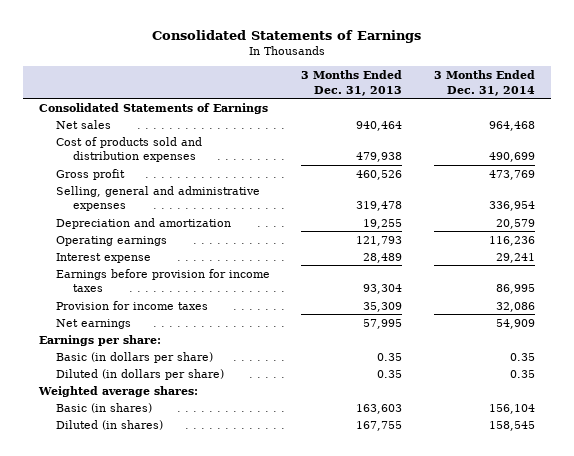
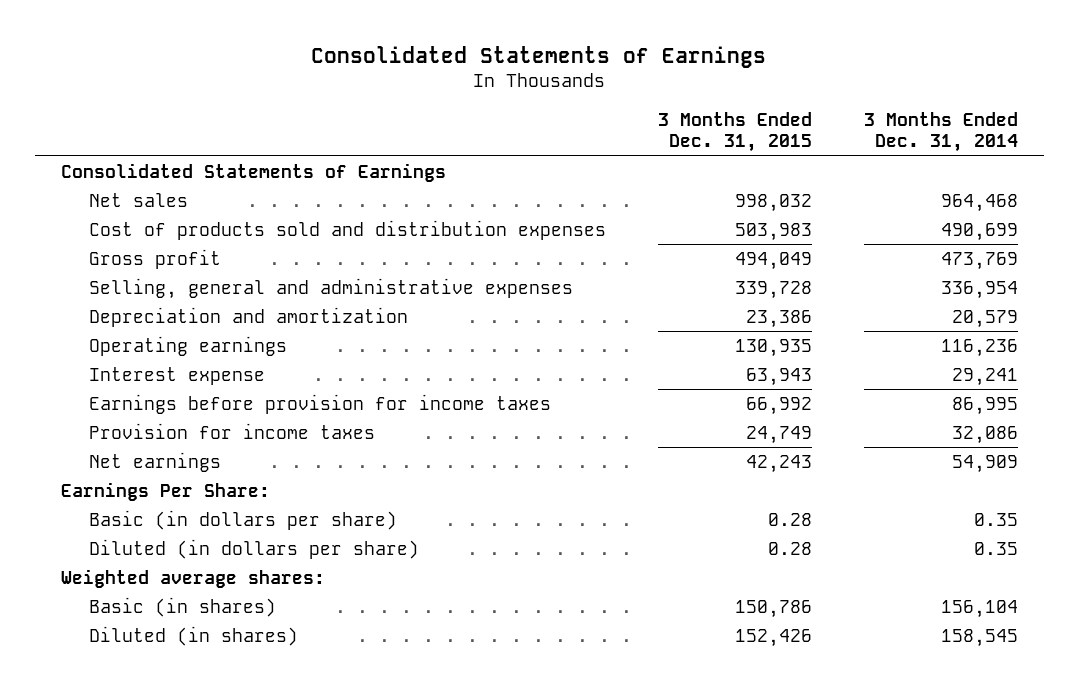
[301,70,403,96] 3 Months Ended Dec. 31, 2013 -> none
none -> [657,111,812,153] 3 Months Ended Dec. 31, 2015
[38,334,161,346] Earnings per share: -> [60,481,270,501] Earnings Per Share:

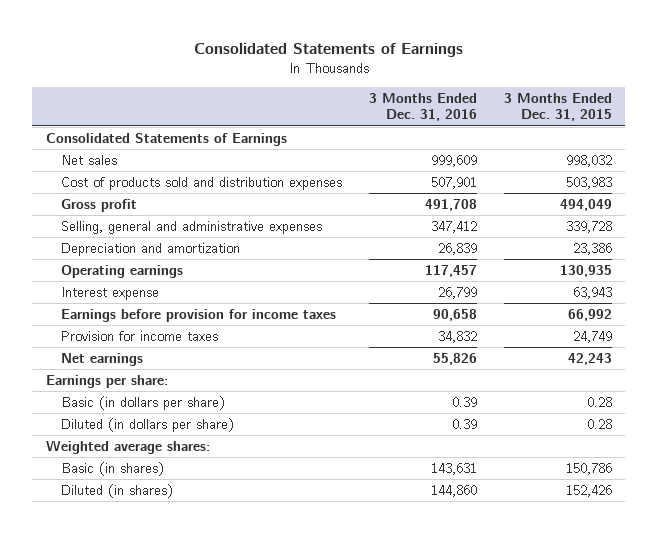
[863,111,1018,153] 3 Months Ended Dec. 31, 2014 -> none
none -> [368,92,477,122] 3 Months Ended Dec. 31, 2016
[60,481,270,501] Earnings Per Share: -> [45,375,168,389] Earnings per share:

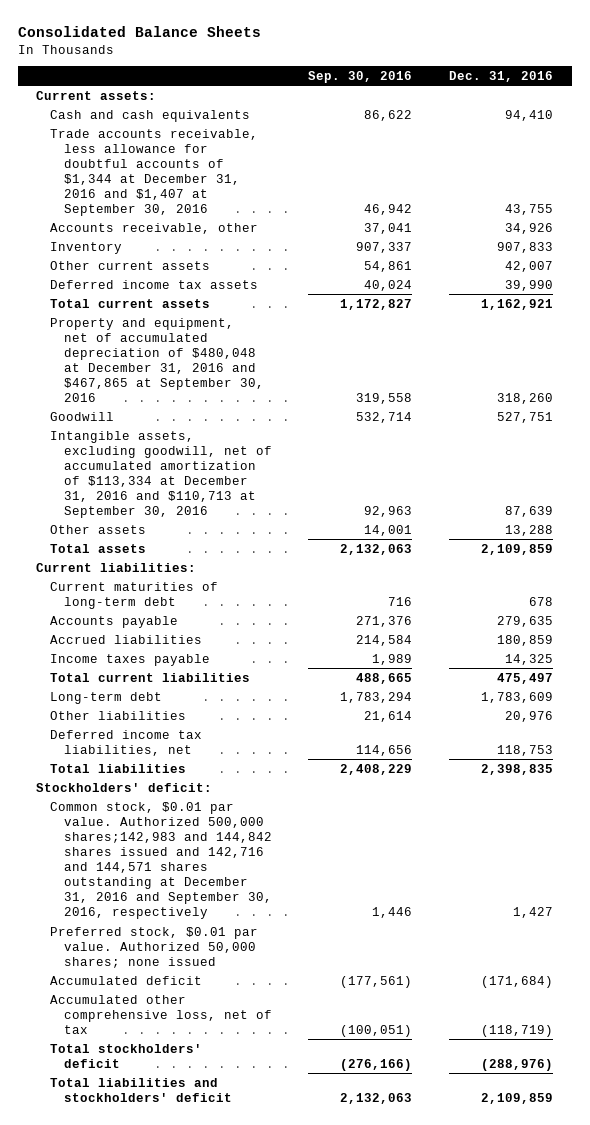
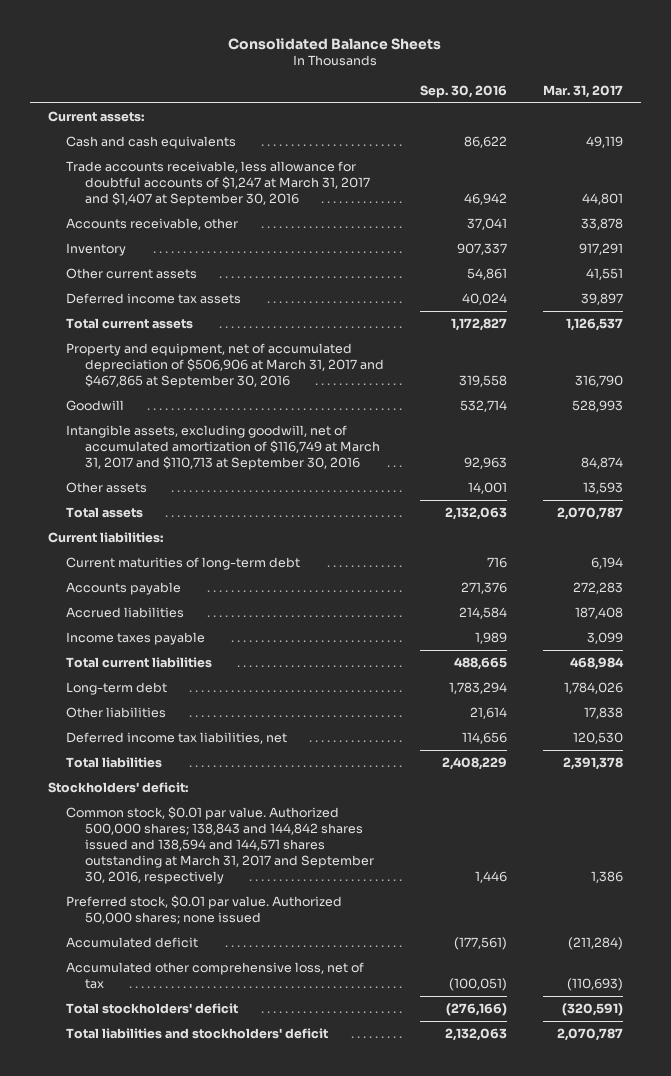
[449,70,554,82] Dec. 31, 2016 -> none
none -> [543,84,624,98] Mar. 31, 2017
[49,128,258,216] Trade accounts receivable, less allowance for doubtful accounts of $1,344 at December 31, 2016 and $1,407 at September 30, 2016 -> [66,161,371,206] Trade accounts receivable, less allowance for doubtful accounts of $1,247 at March 31, 2017 and $1,407 at September 30, 2016
[49,317,264,402] Property and equipment, net of accumulated depreciation of $480,048 at December 31, 2016 and $467,865 at September 30, 2016 -> [66,343,385,388] Property and equipment, net of accumulated depreciation of $506,906 at March 31, 2017 and $467,865 at September 30, 2016
[49,430,272,518] Intangible assets, excluding goodwill, net of accumulated amortization of $113,334 at December 31, 2016 and $110,713 at September 30, 2016 -> [66,425,381,470] Intangible assets, excluding goodwill, net of accumulated amortization of $116,749 at March 31, 2017 and $110,713 at September 30, 2016
[49,801,272,920] Common stock, $0.01 par value. Authorized 500,000 shares;142,983 and 144,842 shares issued and 142,716 and 144,571 shares outstanding at December 31, 2016 and September 30, 2016, respectively -> [66,806,375,884] Common stock, $0.01 par value. Authorized 500,000 shares; 138,843 and 144,842 shares issued and 138,594 and 144,571 shares outstanding at March 31, 2017 and September 30, 2016, respectively

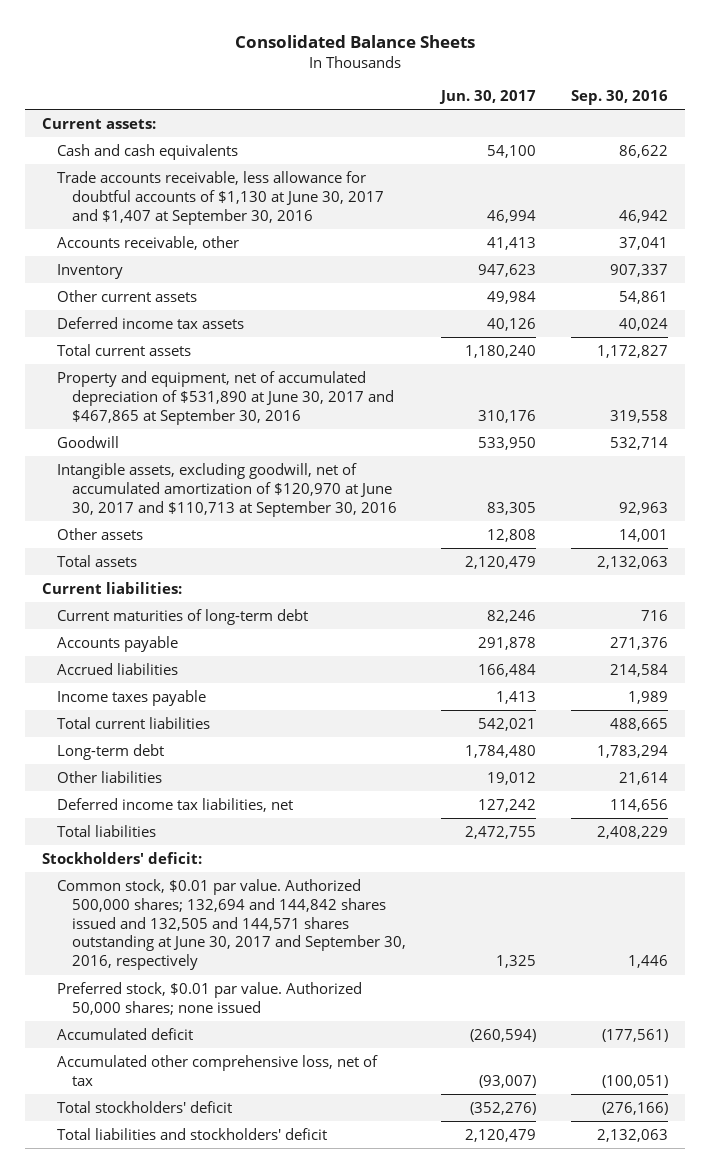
[543,84,624,98] Mar. 31, 2017 -> none
none -> [438,90,536,105] Jun. 30, 2017
[66,161,371,206] Trade accounts receivable, less allowance for doubtful accounts of $1,247 at March 31, 2017 and $1,407 at September 30, 2016 -> [56,170,384,225] Trade accounts receivable, less allowance for doubtful accounts of $1,130 at June 30, 2017 and $1,407 at September 30, 2016
[66,343,385,388] Property and equipment, net of accumulated depreciation of $506,906 at March 31, 2017 and $467,865 at September 30, 2016 -> [56,370,394,425] Property and equipment, net of accumulated depreciation of $531,890 at June 30, 2017 and $467,865 at September 30, 2016
[66,425,381,470] Intangible assets, excluding goodwill, net of accumulated amortization of $116,749 at March 31, 2017 and $110,713 at September 30, 2016 -> [56,462,397,517] Intangible assets, excluding goodwill, net of accumulated amortization of $120,970 at June 30, 2017 and $110,713 at September 30, 2016
[66,806,375,884] Common stock, $0.01 par value. Authorized 500,000 shares; 138,843 and 144,842 shares issued and 138,594 and 144,571 shares outstanding at March 31, 2017 and September 30, 2016, respectively -> [56,878,406,971] Common stock, $0.01 par value. Authorized 500,000 shares; 132,694 and 144,842 shares issued and 132,505 and 144,571 shares outstanding at June 30, 2017 and September 30, 2016, respectively

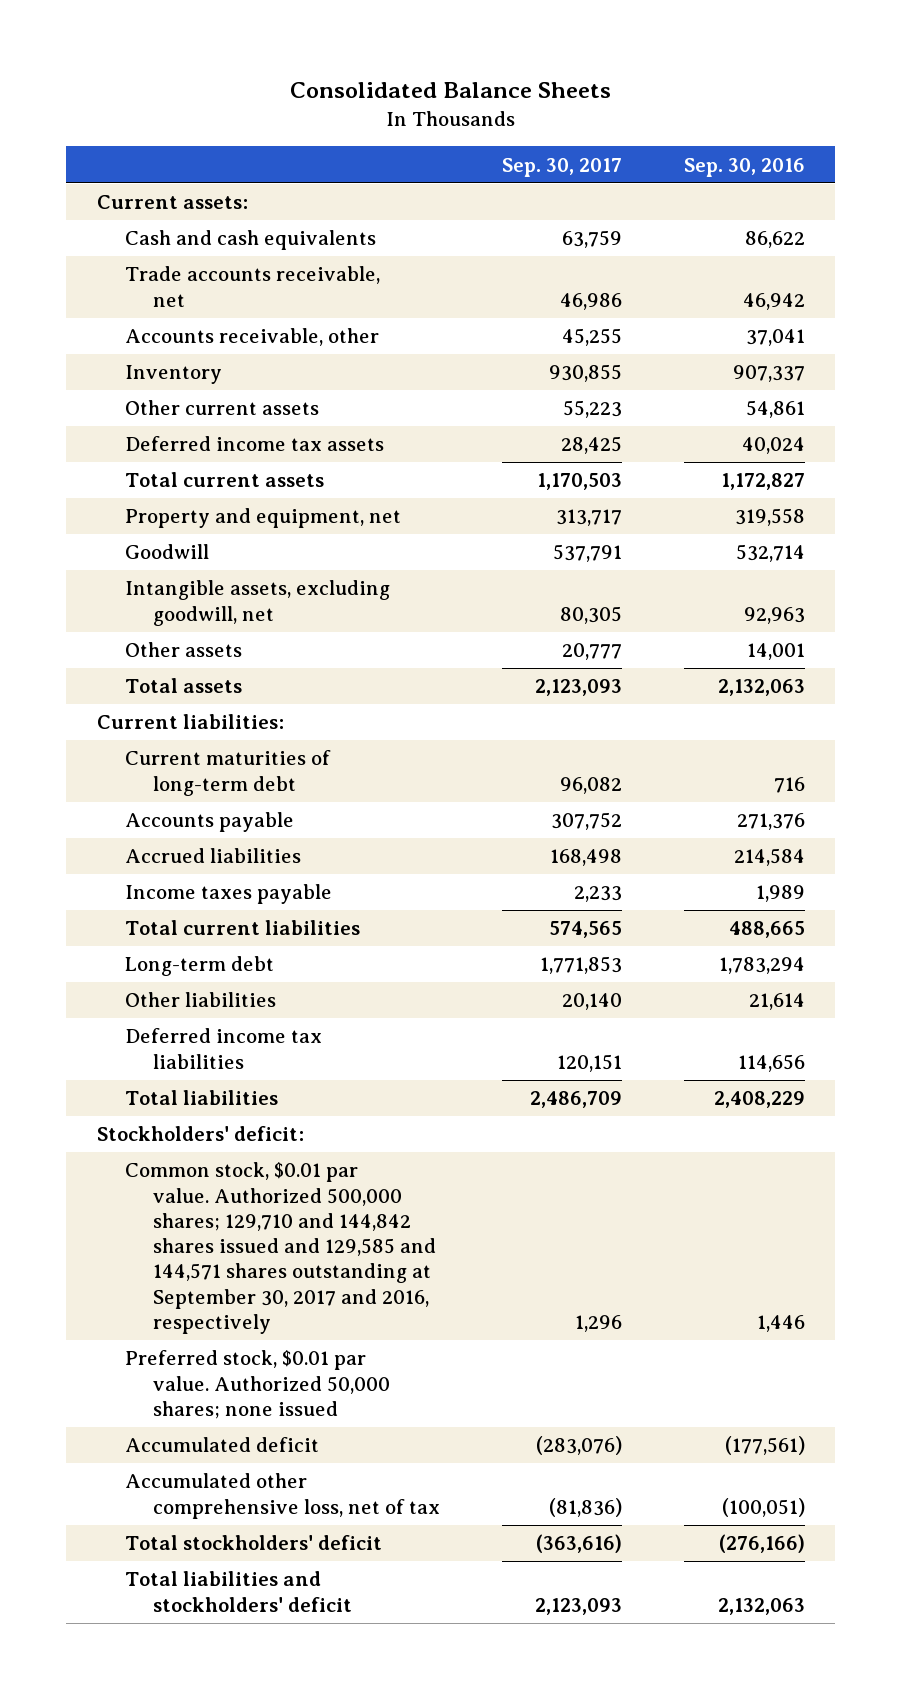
[438,90,536,105] Jun. 30, 2017 -> none
none -> [501,157,622,177] Sep. 30, 2017
[56,170,384,225] Trade accounts receivable, less allowance for doubtful accounts of $1,130 at June 30, 2017 and $1,407 at September 30, 2016 -> [125,266,381,307] Trade accounts receivable, net
[56,370,394,425] Property and equipment, net of accumulated depreciation of $531,890 at June 30, 2017 and $467,865 at September 30, 2016 -> [125,508,402,529] Property and equipment, net
[56,462,397,517] Intangible assets, excluding goodwill, net of accumulated amortization of $120,970 at June 30, 2017 and $110,713 at September 30, 2016 -> [125,580,391,626] Intangible assets, excluding goodwill, net
[56,797,293,812] Deferred income tax liabilities, net -> [125,1028,323,1069] Deferred income tax liabilities
[56,878,406,971] Common stock, $0.01 par value. Authorized 500,000 shares; 132,694 and 144,842 shares issued and 132,505 and 144,571 shares outstanding at June 30, 2017 and September 30, 2016, respectively -> [125,1162,437,1335] Common stock, $0.01 par value. Authorized 500,000 shares; 129,710 and 144,842 shares issued and 129,585 and 144,571 shares outstanding at September 30, 2017 and 2016, respectively

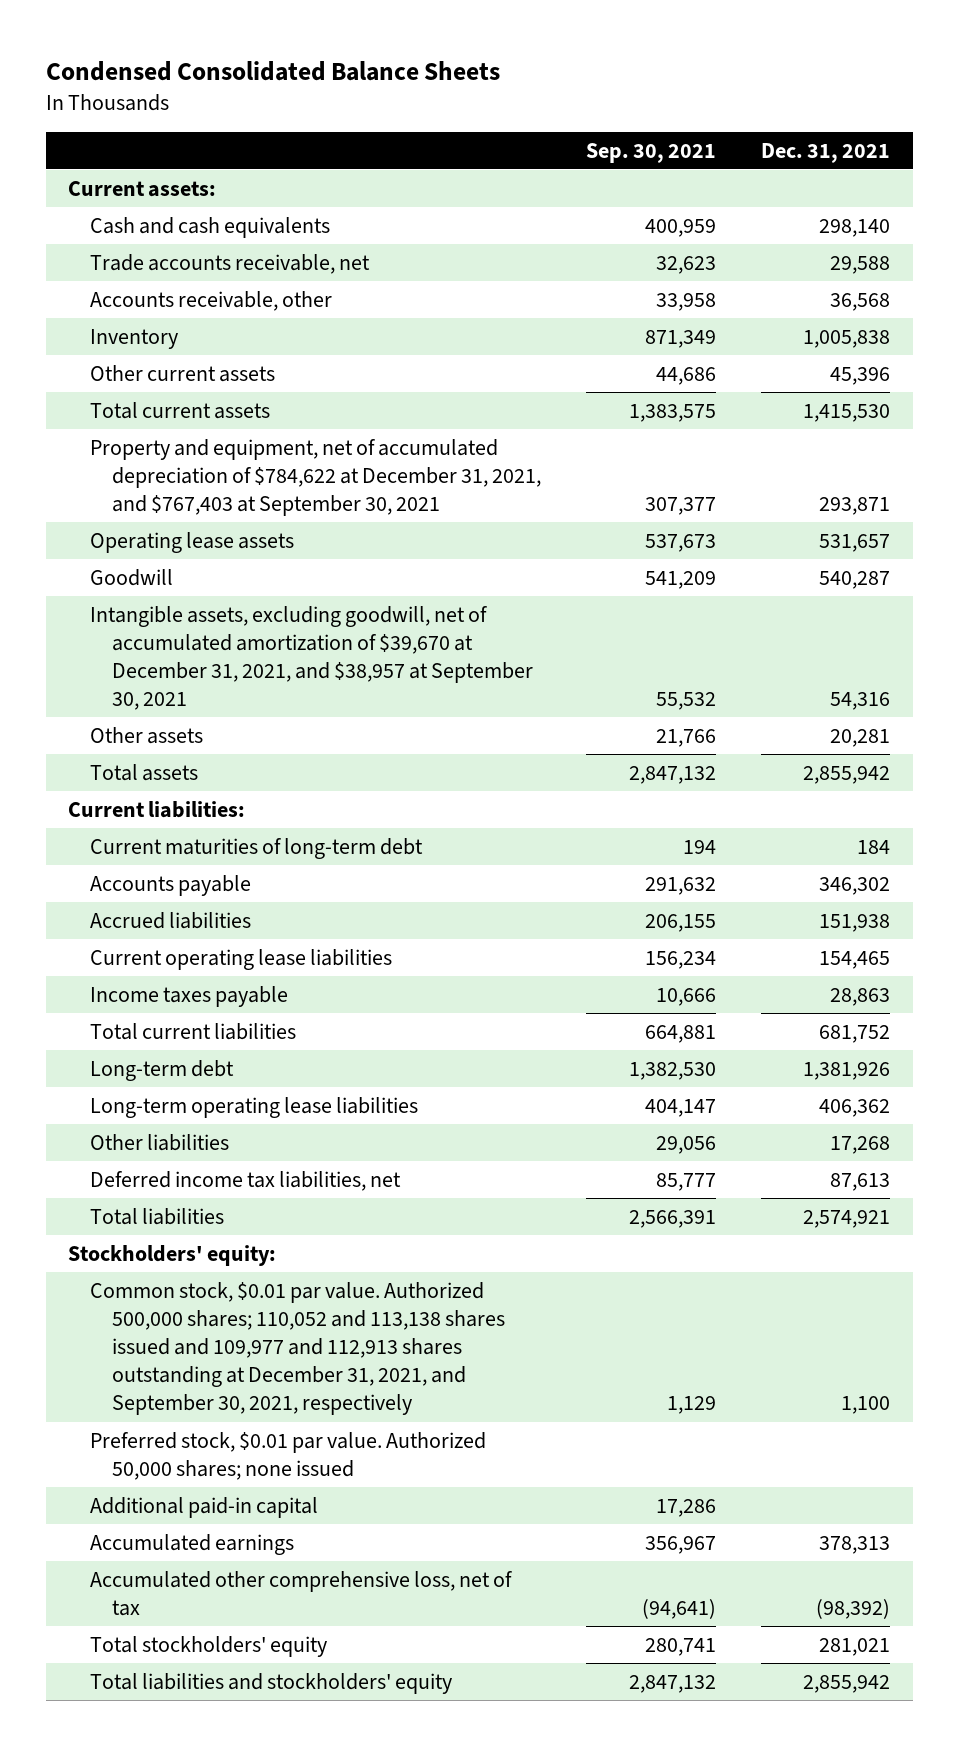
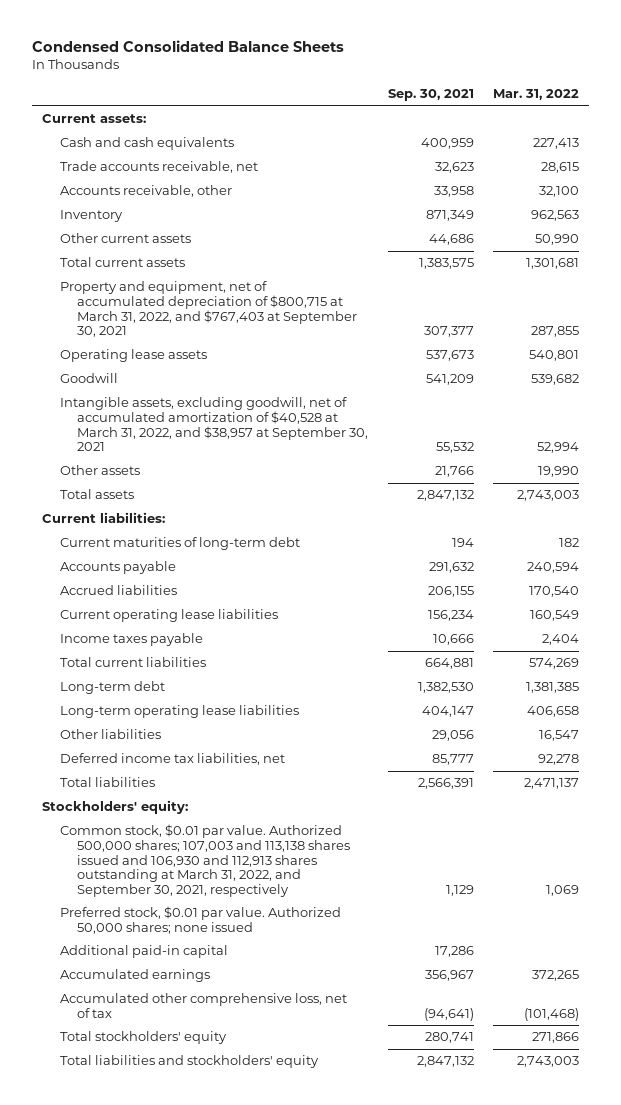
[761,142,891,163] Dec. 31, 2021 -> none
none -> [492,89,579,101] Mar. 31, 2022
[90,438,542,517] Property and equipment, net of accumulated depreciation of $784,622 at December 31, 2021, and $767,403 at September 30, 2021 -> [59,281,358,338] Property and equipment, net of accumulated depreciation of $800,715 at March 31, 2022, and $767,403 at September 30, 2021
[90,605,534,711] Intangible assets, excluding goodwill, net of accumulated amortization of $39,670 at December 31, 2021, and $38,957 at September 30, 2021 -> [59,397,369,452] Intangible assets, excluding goodwill, net of accumulated amortization of $40,528 at March 31, 2022, and $38,957 at September 30, 2021
[90,1281,506,1416] Common stock, $0.01 par value. Authorized 500,000 shares; 110,052 and 113,138 shares issued and 109,977 and 112,913 shares outstanding at December 31, 2021, and September 30, 2021, respectively -> [59,824,351,898] Common stock, $0.01 par value. Authorized 500,000 shares; 107,003 and 113,138 shares issued and 106,930 and 112,913 shares outstanding at March 31, 2022, and September 30, 2021, respectively

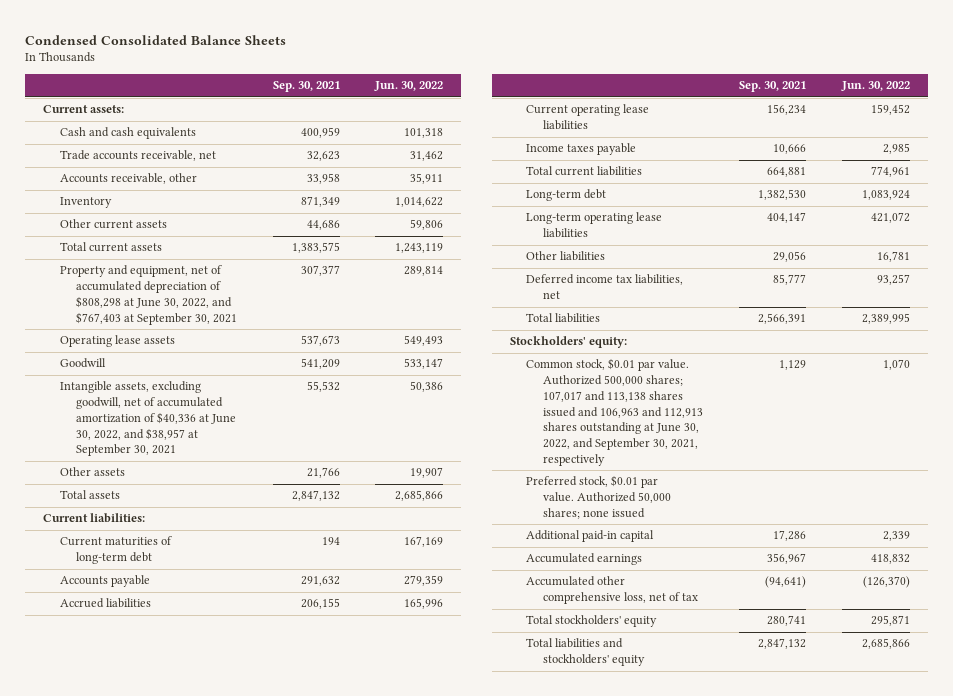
[492,89,579,101] Mar. 31, 2022 -> none
none -> [374,81,444,92] Jun. 30, 2022
[59,281,358,338] Property and equipment, net of accumulated depreciation of $800,715 at March 31, 2022, and $767,403 at September 30, 2021 -> [59,265,238,325] Property and equipment, net of accumulated depreciation of $808,298 at June 30, 2022, and $767,403 at September 30, 2021
[59,397,369,452] Intangible assets, excluding goodwill, net of accumulated amortization of $40,528 at March 31, 2022, and $38,957 at September 30, 2021 -> [59,381,237,457] Intangible assets, excluding goodwill, net of accumulated amortization of $40,336 at June 30, 2022, and $38,957 at September 30, 2021
[59,824,351,898] Common stock, $0.01 par value. Authorized 500,000 shares; 107,003 and 113,138 shares issued and 106,930 and 112,913 shares outstanding at March 31, 2022, and September 30, 2021, respectively -> [526,358,703,466] Common stock, $0.01 par value. Authorized 500,000 shares; 107,017 and 113,138 shares issued and 106,963 and 112,913 shares outstanding at June 30, 2022, and September 30, 2021, respectively

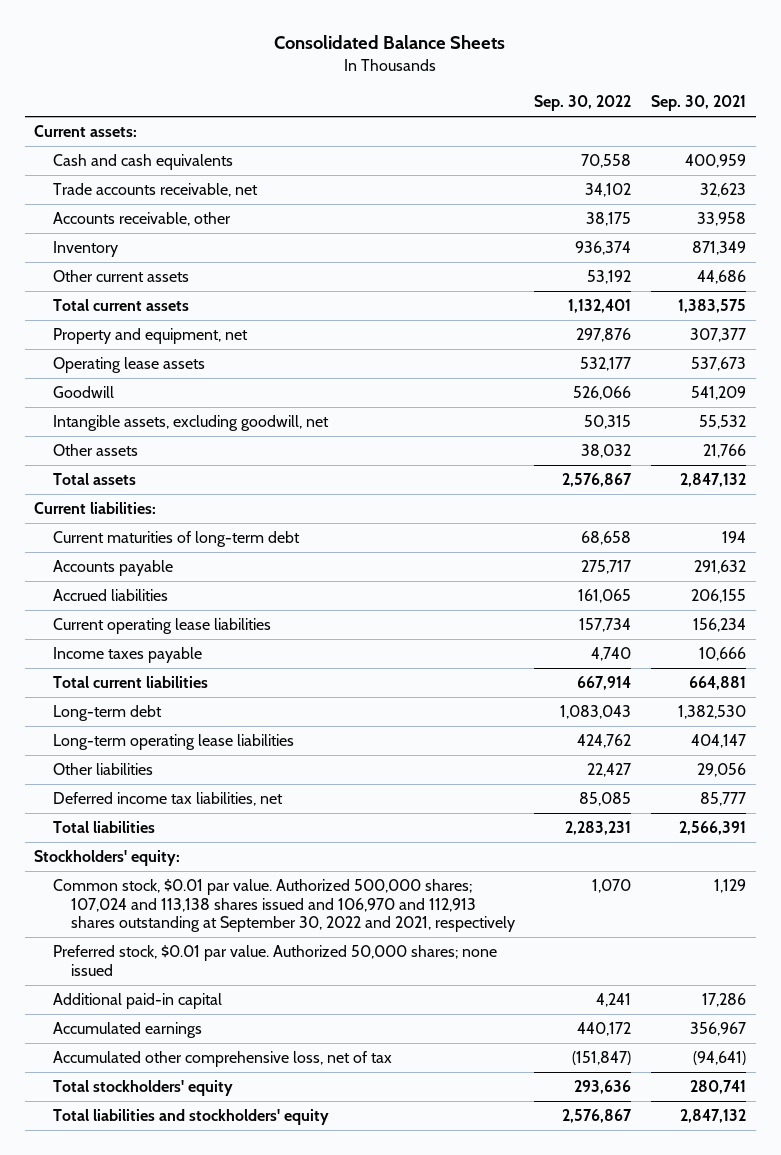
[25,34,287,45] Condensed Consolidated Balance Sheets -> [274,35,506,50] Consolidated Balance Sheets
[374,81,444,92] Jun. 30, 2022 -> none
none -> [534,95,632,112] Sep. 30, 2022
[59,265,238,325] Property and equipment, net of accumulated depreciation of $808,298 at June 30, 2022, and $767,403 at September 30, 2021 -> [52,328,248,345] Property and equipment, net
[59,381,237,457] Intangible assets, excluding goodwill, net of accumulated amortization of $40,336 at June 30, 2022, and $38,957 at September 30, 2021 -> [52,415,329,432] Intangible assets, excluding goodwill, net
[526,358,703,466] Common stock, $0.01 par value. Authorized 500,000 shares; 107,017 and 113,138 shares issued and 106,963 and 112,913 shares outstanding at June 30, 2022, and September 30, 2021, respectively -> [52,879,515,933] Common stock, $0.01 par value. Authorized 500,000 shares; 107,024 and 113,138 shares issued and 106,970 and 112,913 shares outstanding at September 30, 2022 and 2021, respectively

